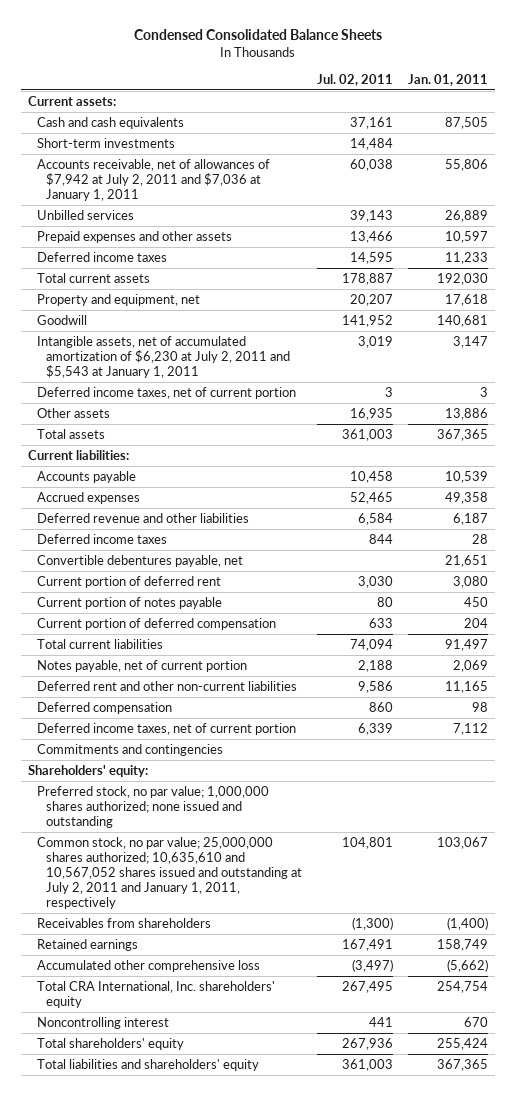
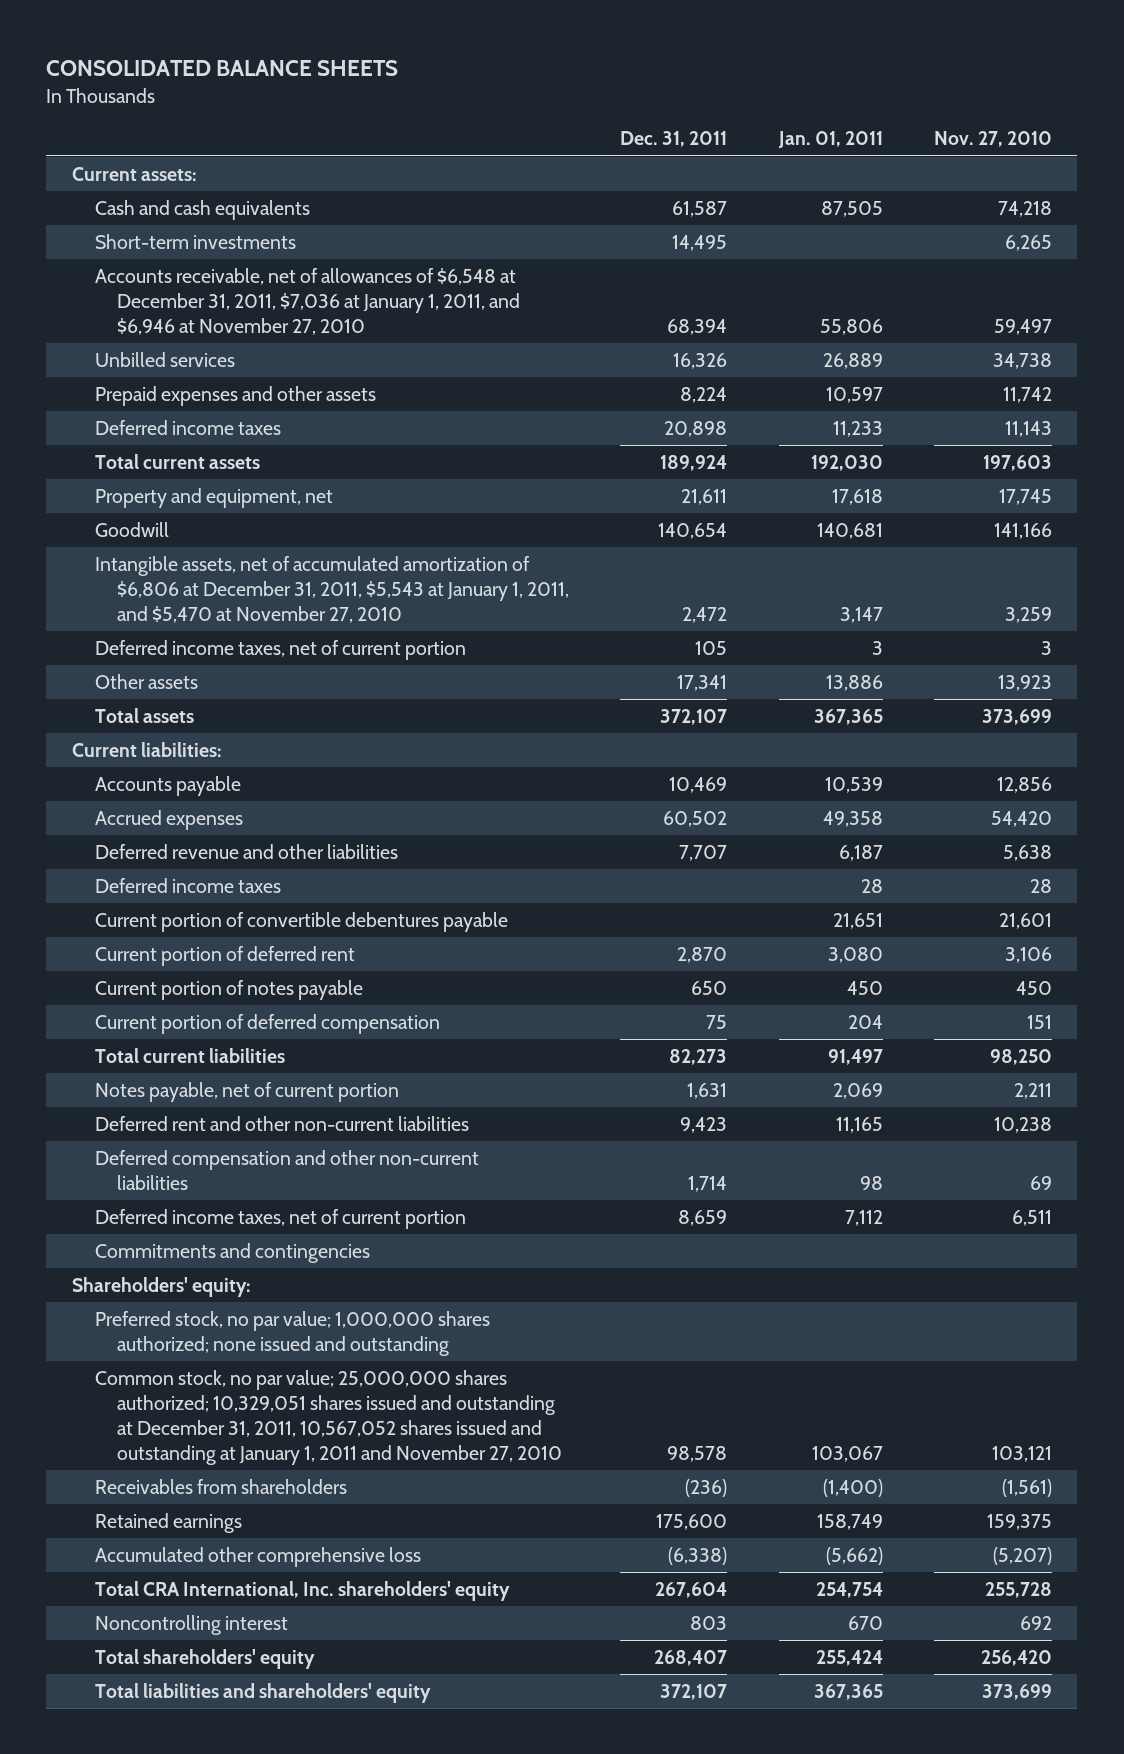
[133,28,382,40] Condensed Consolidated Balance Sheets -> [46,60,399,77] CONSOLIDATED BALANCE SHEETS
[317,73,394,86] Jul. 02, 2011 -> none
none -> [620,131,728,148] Dec. 31, 2011
none -> [933,131,1052,148] Nov. 27, 2010
[37,158,271,201] Accounts receivable, net of allowances of $7,942 at July 2, 2011 and $7,036 at January 1, 2011 -> [94,267,521,335] Accounts receivable, net of allowances of $6,548 at December 31, 2011, $7,036 at January 1, 2011, and $6,946 at November 27, 2010
[37,335,291,378] Intangible assets, net of accumulated amortization of $6,230 at July 2, 2011 and $5,543 at January 1, 2011 -> [94,555,570,623] Intangible assets, net of accumulated amortization of $6,806 at December 31, 2011, $5,543 at January 1, 2011, and $5,470 at November 27, 2010
[37,554,244,567] Convertible debentures payable, net -> [94,911,508,932] Current portion of convertible debentures payable
[37,701,173,714] Deferred compensation -> [94,1149,479,1190] Deferred compensation and other non-current liabilities
[37,836,303,909] Common stock, no par value; 25,000,000 shares authorized; 10,635,610 and 10,567,052 shares issued and outstanding at July 2, 2011 and January 1, 2011, respectively -> [94,1369,563,1465] Common stock, no par value; 25,000,000 shares authorized; 10,329,051 shares issued and outstanding at December 31, 2011, 10,567,052 shares issued and outstanding at January 1, 2011 and November 27, 2010

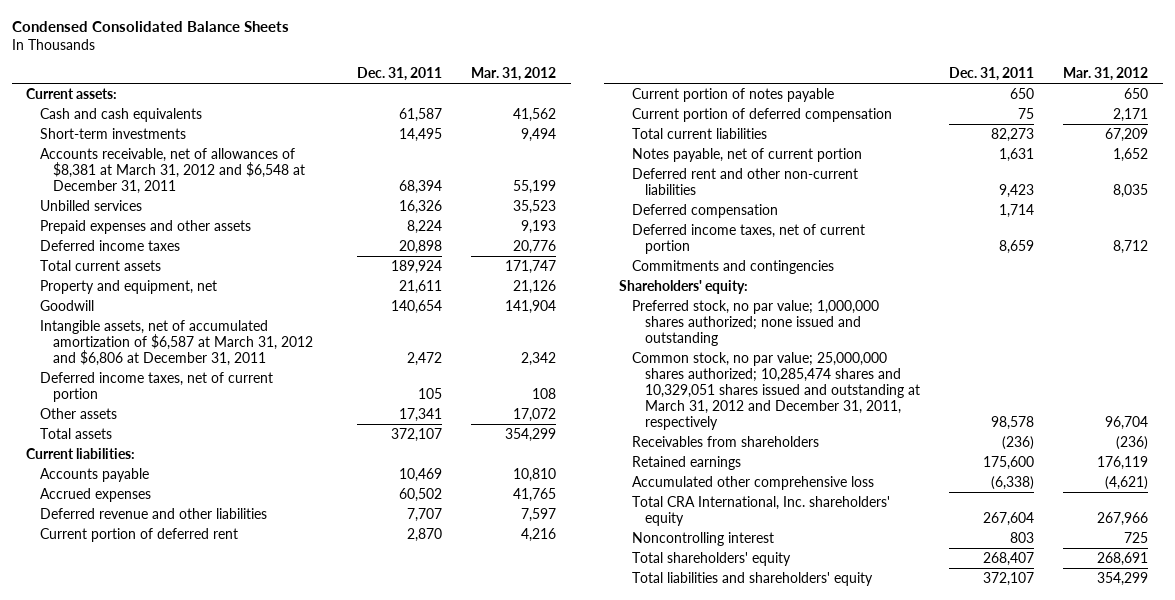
[46,60,399,77] CONSOLIDATED BALANCE SHEETS -> [11,21,289,33] Condensed Consolidated Balance Sheets
[777,131,883,149] Jan. 01, 2011 -> none
[933,131,1052,148] Nov. 27, 2010 -> none
none -> [471,67,557,82] Mar. 31, 2012
[94,267,521,335] Accounts receivable, net of allowances of $6,548 at December 31, 2011, $7,036 at January 1, 2011, and $6,946 at November 27, 2010 -> [39,147,306,194] Accounts receivable, net of allowances of $8,381 at March 31, 2012 and $6,548 at December 31, 2011
[94,555,570,623] Intangible assets, net of accumulated amortization of $6,806 at December 31, 2011, $5,543 at January 1, 2011, and $5,470 at November 27, 2010 -> [39,319,314,366] Intangible assets, net of accumulated amortization of $6,587 at March 31, 2012 and $6,806 at December 31, 2011
[94,877,281,893] Deferred income taxes -> none
[94,911,508,932] Current portion of convertible debentures payable -> none
[94,1149,479,1190] Deferred compensation and other non-current liabilities -> [631,203,778,218] Deferred compensation
[94,1369,563,1465] Common stock, no par value; 25,000,000 shares authorized; 10,329,051 shares issued and outstanding at December 31, 2011, 10,567,052 shares issued and outstanding at January 1, 2011 and November 27, 2010 -> [631,351,921,430] Common stock, no par value; 25,000,000 shares authorized; 10,285,474 shares and 10,329,051 shares issued and outstanding at March 31, 2012 and December 31, 2011, respectively

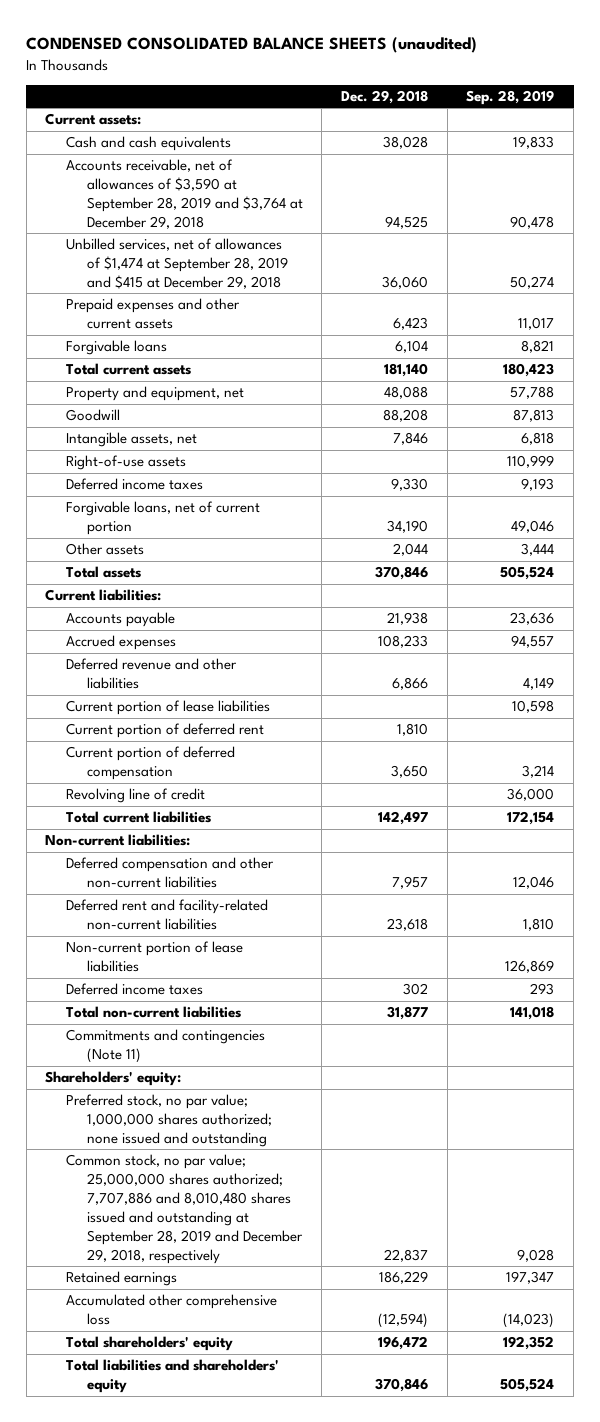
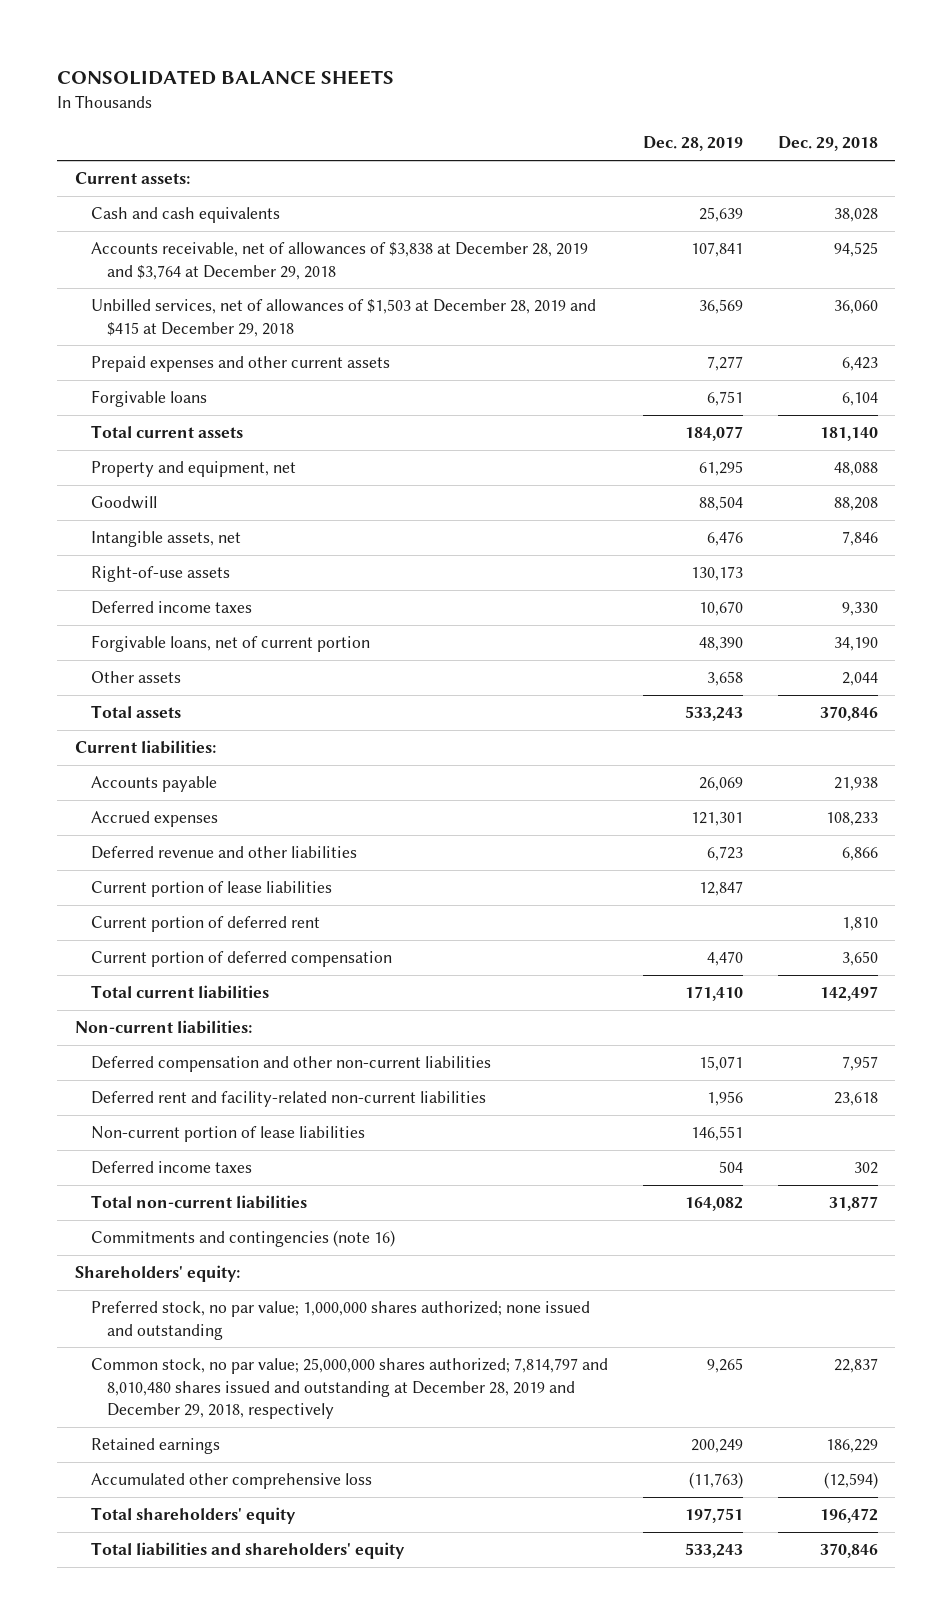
[26,37,478,54] CONDENSED CONSOLIDATED BALANCE SHEETS (unaudited) -> [57,70,395,86] CONSOLIDATED BALANCE SHEETS
[466,89,555,105] Sep. 28, 2019 -> none
none -> [642,136,743,152] Dec. 28, 2019
[66,159,303,229] Accounts receivable, net of allowances of $3,590 at September 28, 2019 and $3,764 at December 29, 2018 -> [91,242,589,280] Accounts receivable, net of allowances of $3,838 at December 28, 2019 and $3,764 at December 29, 2018
[66,238,288,289] Unbilled services, net of allowances of $1,474 at September 28, 2019 and $415 at December 29, 2018 -> [91,299,597,337] Unbilled services, net of allowances of $1,503 at December 28, 2019 and $415 at December 29, 2018
[66,788,206,804] Revolving line of credit -> none
[66,1029,266,1064] Commitments and contingencies (Note 11) -> [91,1230,396,1248] Commitments and contingencies (note 16)
[66,1154,303,1264] Common stock, no par value; 25,000,000 shares authorized; 7,707,886 and 8,010,480 shares issued and outstanding at September 28, 2019 and December 29, 2018, respectively -> [91,1358,609,1420] Common stock, no par value; 25,000,000 shares authorized; 7,814,797 and 8,010,480 shares issued and outstanding at December 28, 2019 and December 29, 2018, respectively

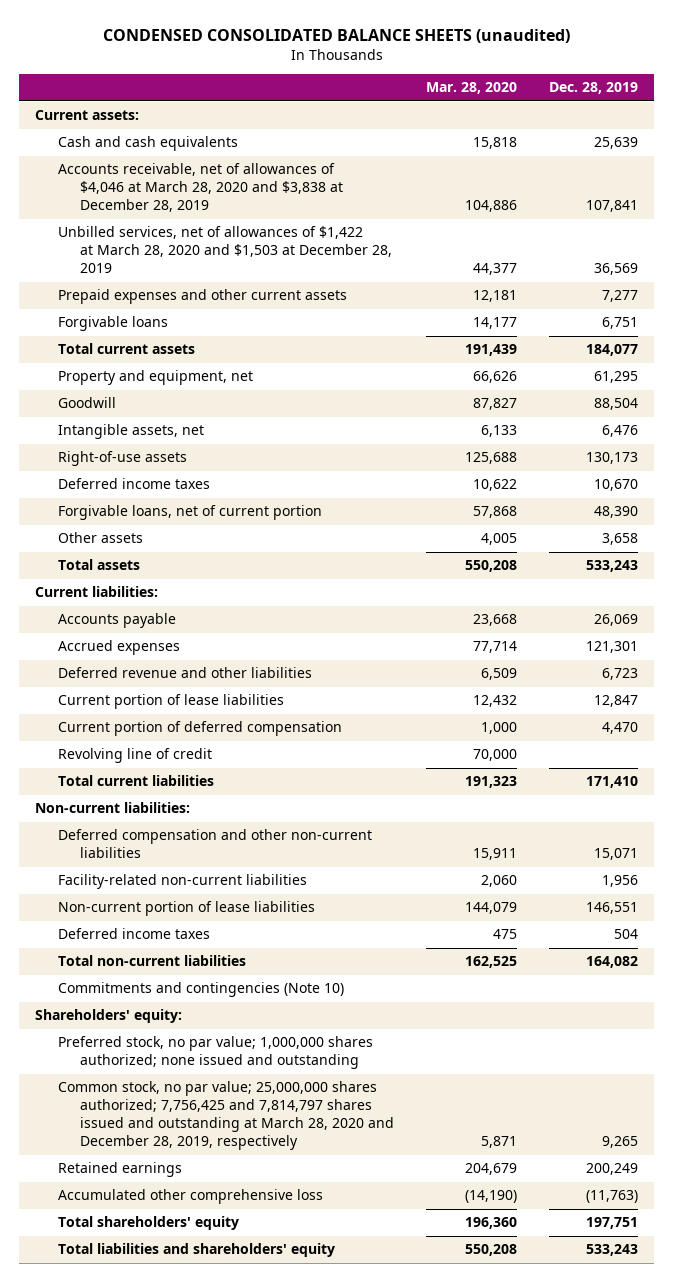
[57,70,395,86] CONSOLIDATED BALANCE SHEETS -> [102,28,570,43] CONDENSED CONSOLIDATED BALANCE SHEETS (unaudited)
[777,136,878,152] Dec. 29, 2018 -> none
none -> [425,82,517,95] Mar. 28, 2020
[91,242,589,280] Accounts receivable, net of allowances of $3,838 at December 28, 2019 and $3,764 at December 29, 2018 -> [57,163,343,213] Accounts receivable, net of allowances of $4,046 at March 28, 2020 and $3,838 at December 28, 2019
[91,299,597,337] Unbilled services, net of allowances of $1,503 at December 28, 2019 and $415 at December 29, 2018 -> [57,226,392,274] Unbilled services, net of allowances of $1,422 at March 28, 2020 and $1,503 at December 28, 2019
[91,916,321,933] Current portion of deferred rent -> none
none -> [57,748,212,764] Revolving line of credit
[91,1091,487,1108] Deferred rent and facility-related non-current liabilities -> [57,874,307,890] Facility-related non-current liabilities
[91,1230,396,1248] Commitments and contingencies (note 16) -> [57,982,344,998] Commitments and contingencies (Note 10)
[91,1358,609,1420] Common stock, no par value; 25,000,000 shares authorized; 7,814,797 and 8,010,480 shares issued and outstanding at December 28, 2019 and December 29, 2018, respectively -> [57,1081,394,1151] Common stock, no par value; 25,000,000 shares authorized; 7,756,425 and 7,814,797 shares issued and outstanding at March 28, 2020 and December 28, 2019, respectively

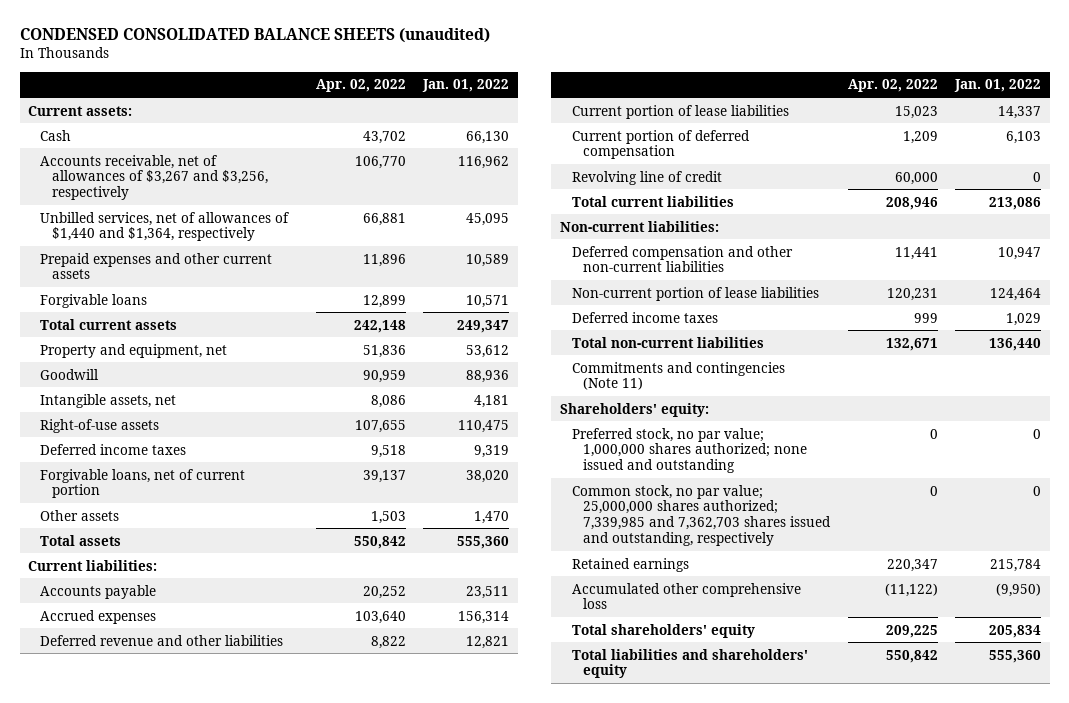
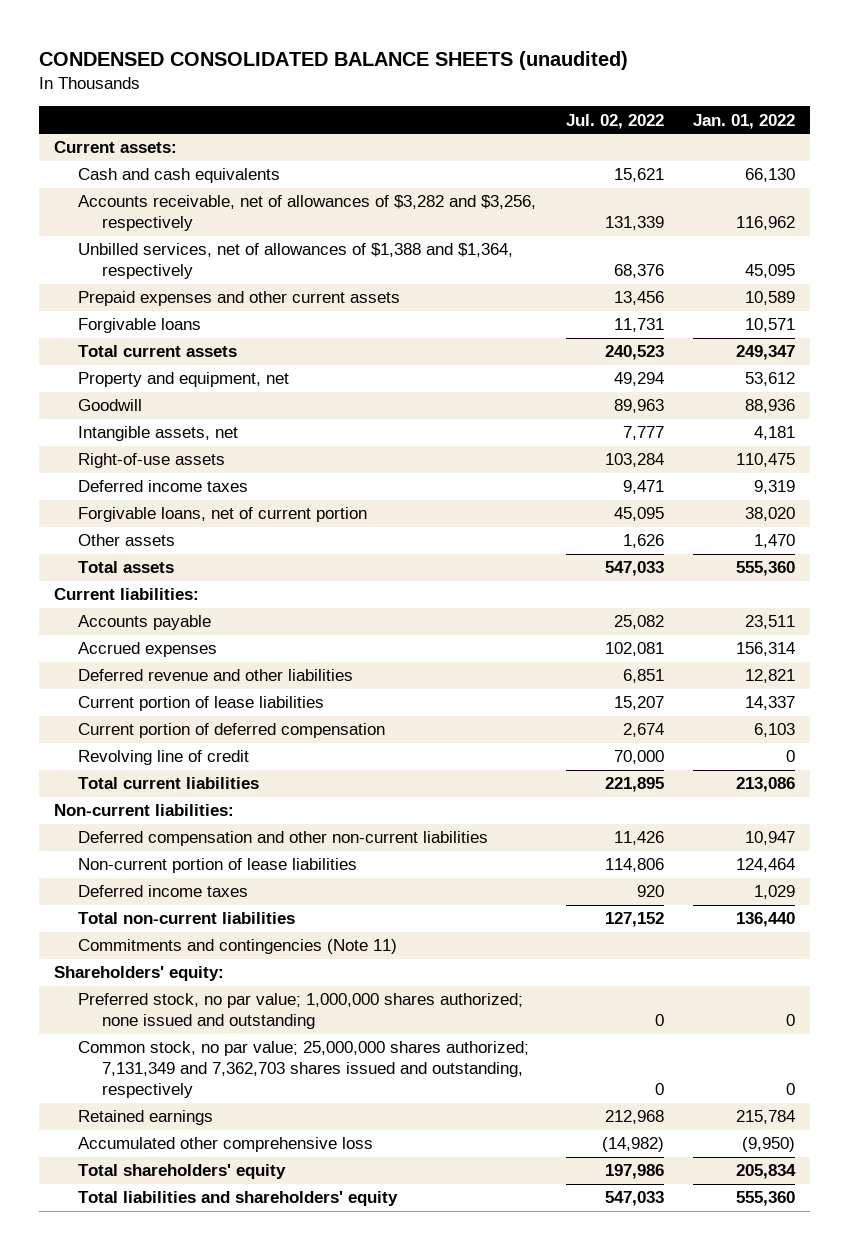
[315,79,406,93] Apr. 02, 2022 -> none
none -> [565,113,664,129] Jul. 02, 2022
[39,129,71,141] Cash -> [78,168,281,184] Cash and cash equivalents
[39,154,268,200] Accounts receivable, net of allowances of $3,267 and $3,256, respectively -> [78,195,537,232] Accounts receivable, net of allowances of $3,282 and $3,256, respectively
[39,211,289,242] Unbilled services, net of allowances of $1,440 and $1,364, respectively -> [78,243,514,280] Unbilled services, net of allowances of $1,388 and $1,364, respectively
[571,484,832,546] Common stock, no par value; 25,000,000 shares authorized; 7,339,985 and 7,362,703 shares issued and outstanding, respectively -> [78,1041,530,1099] Common stock, no par value; 25,000,000 shares authorized; 7,131,349 and 7,362,703 shares issued and outstanding, respectively

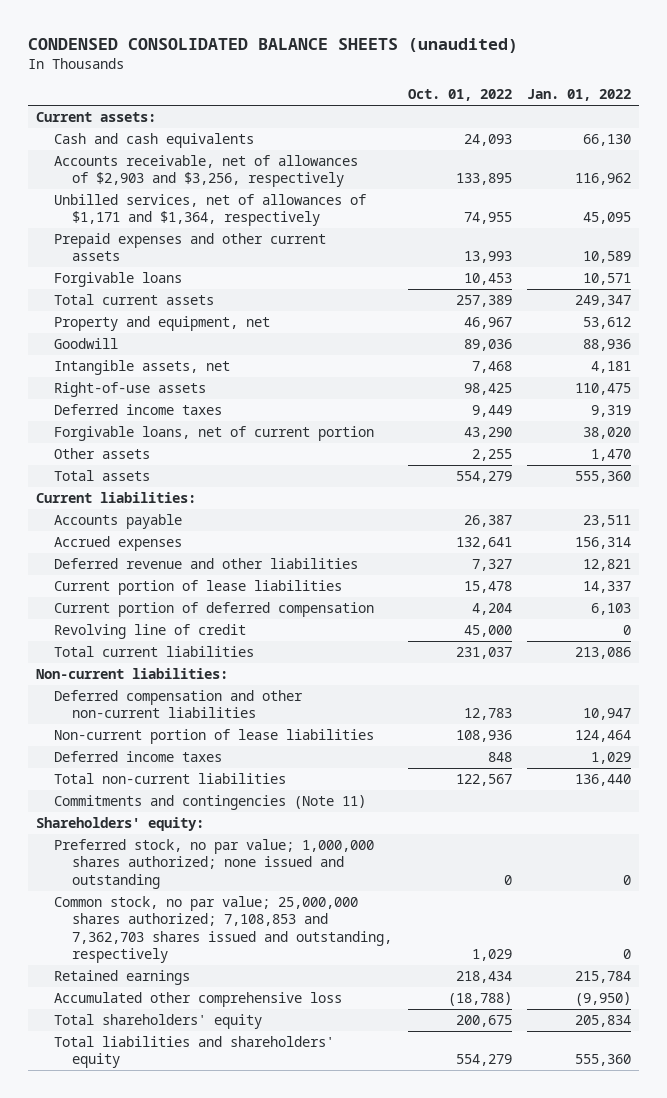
[565,113,664,129] Jul. 02, 2022 -> none
none -> [407,89,512,102] Oct. 01, 2022
[78,195,537,232] Accounts receivable, net of allowances of $3,282 and $3,256, respectively -> [53,155,358,188] Accounts receivable, net of allowances of $2,903 and $3,256, respectively
[78,243,514,280] Unbilled services, net of allowances of $1,388 and $1,364, respectively -> [53,194,366,227] Unbilled services, net of allowances of $1,171 and $1,364, respectively
[78,1041,530,1099] Common stock, no par value; 25,000,000 shares authorized; 7,131,349 and 7,362,703 shares issued and outstanding, respectively -> [53,896,392,964] Common stock, no par value; 25,000,000 shares authorized; 7,108,853 and 7,362,703 shares issued and outstanding, respectively

